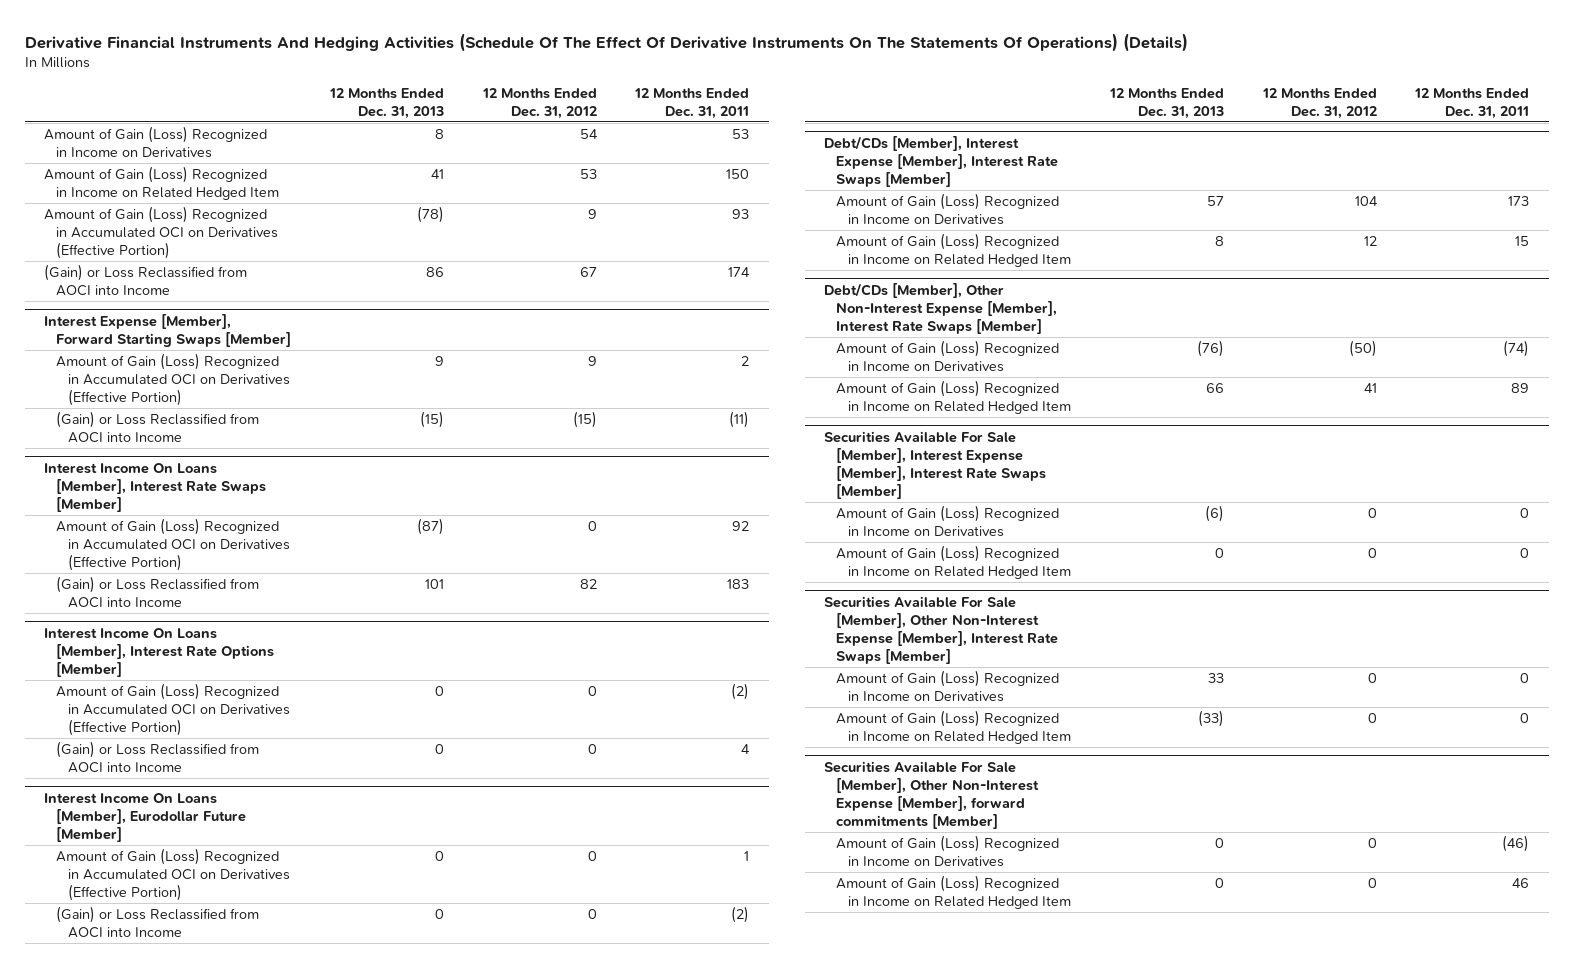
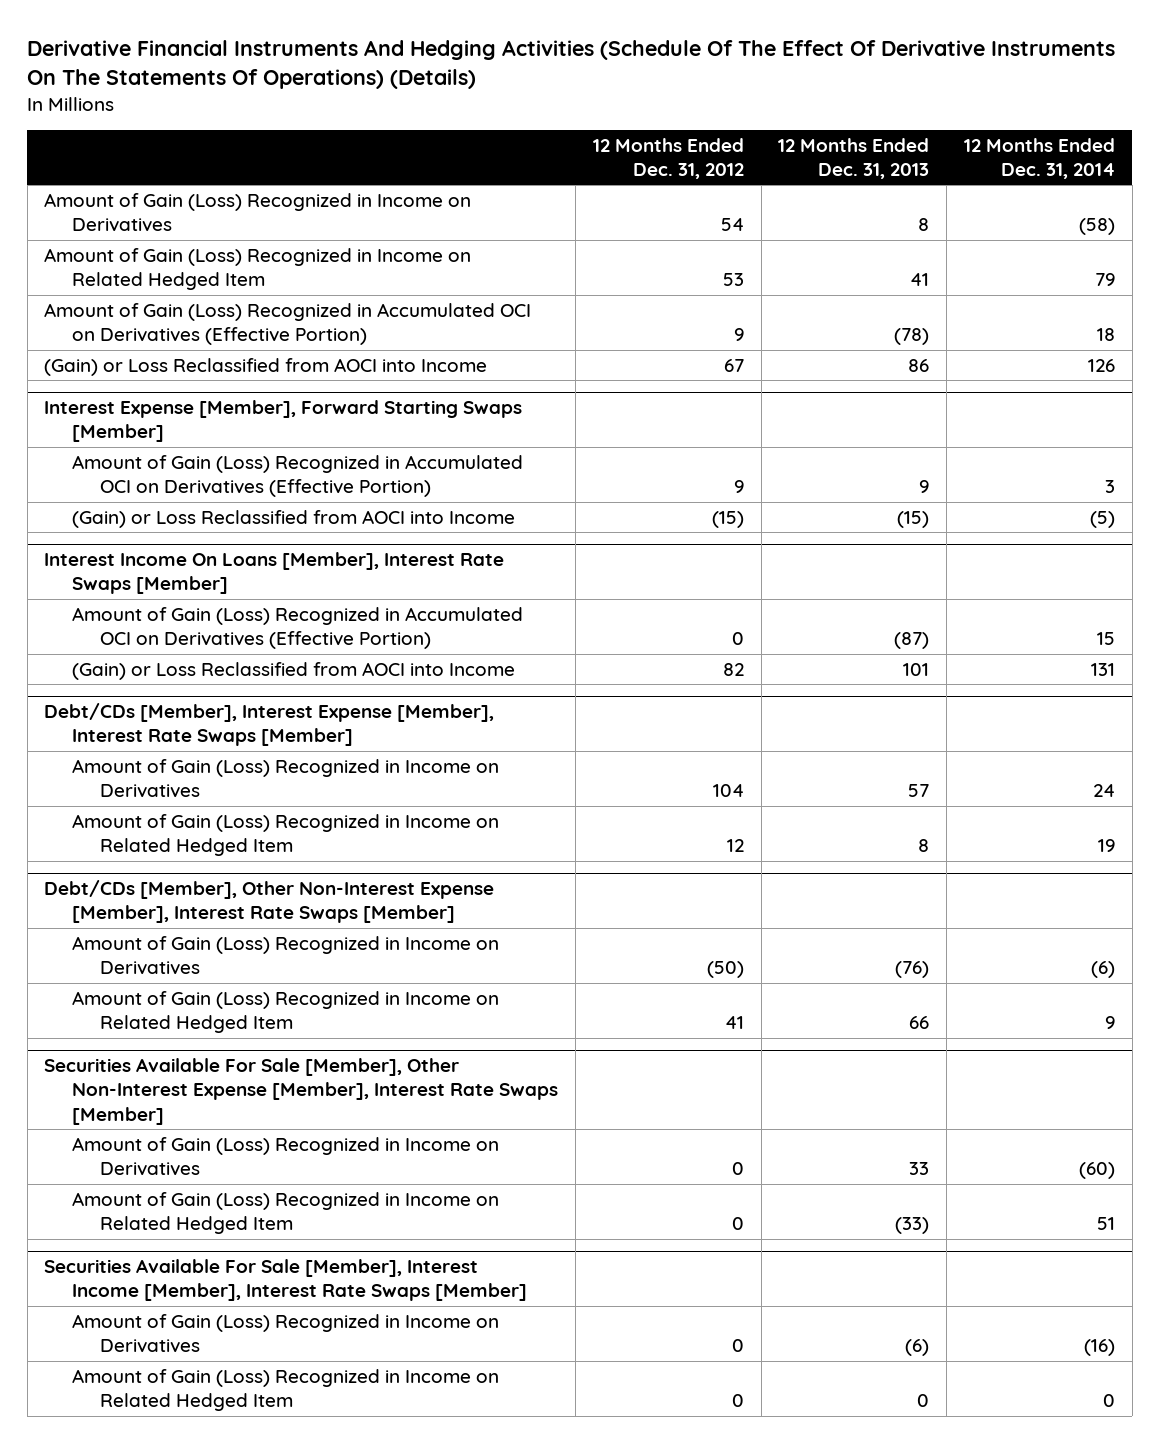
[634,87,750,119] 12 Months Ended Dec. 31, 2011 -> none
none -> [963,137,1115,179] 12 Months Ended Dec. 31, 2014
[44,627,275,677] Interest Income On Loans [Member], Interest Rate Options [Member] -> none
[56,682,291,736] Amount of Gain (Loss) Recognized in Accumulated OCI on Derivatives (Effective Portion) -> none
[56,740,260,773] (Gain) or Loss Reclassified from AOCI into Income -> none
[44,792,247,842] Interest Income On Loans [Member], Eurodollar Future [Member] -> none
[56,847,291,901] Amount of Gain (Loss) Recognized in Accumulated OCI on Derivatives (Effective Portion) -> none
[56,905,260,938] (Gain) or Loss Reclassified from AOCI into Income -> none
[824,430,1047,499] Securities Available For Sale [Member], Interest Expense [Member], Interest Rate Swaps [Member] -> none
[836,504,1060,537] Amount of Gain (Loss) Recognized in Income on Derivatives -> none
[836,544,1072,579] Amount of Gain (Loss) Recognized in Income on Related Hedged Item -> none
[824,760,1040,829] Securities Available For Sale [Member], Other Non-Interest Expense [Member], forward commitments [Member] -> none
none -> [44,1259,528,1302] Securities Available For Sale [Member], Interest Income [Member], Interest Rate Swaps [Member]
[1215,837,1225,848] 0 -> [905,1339,930,1357] (6)

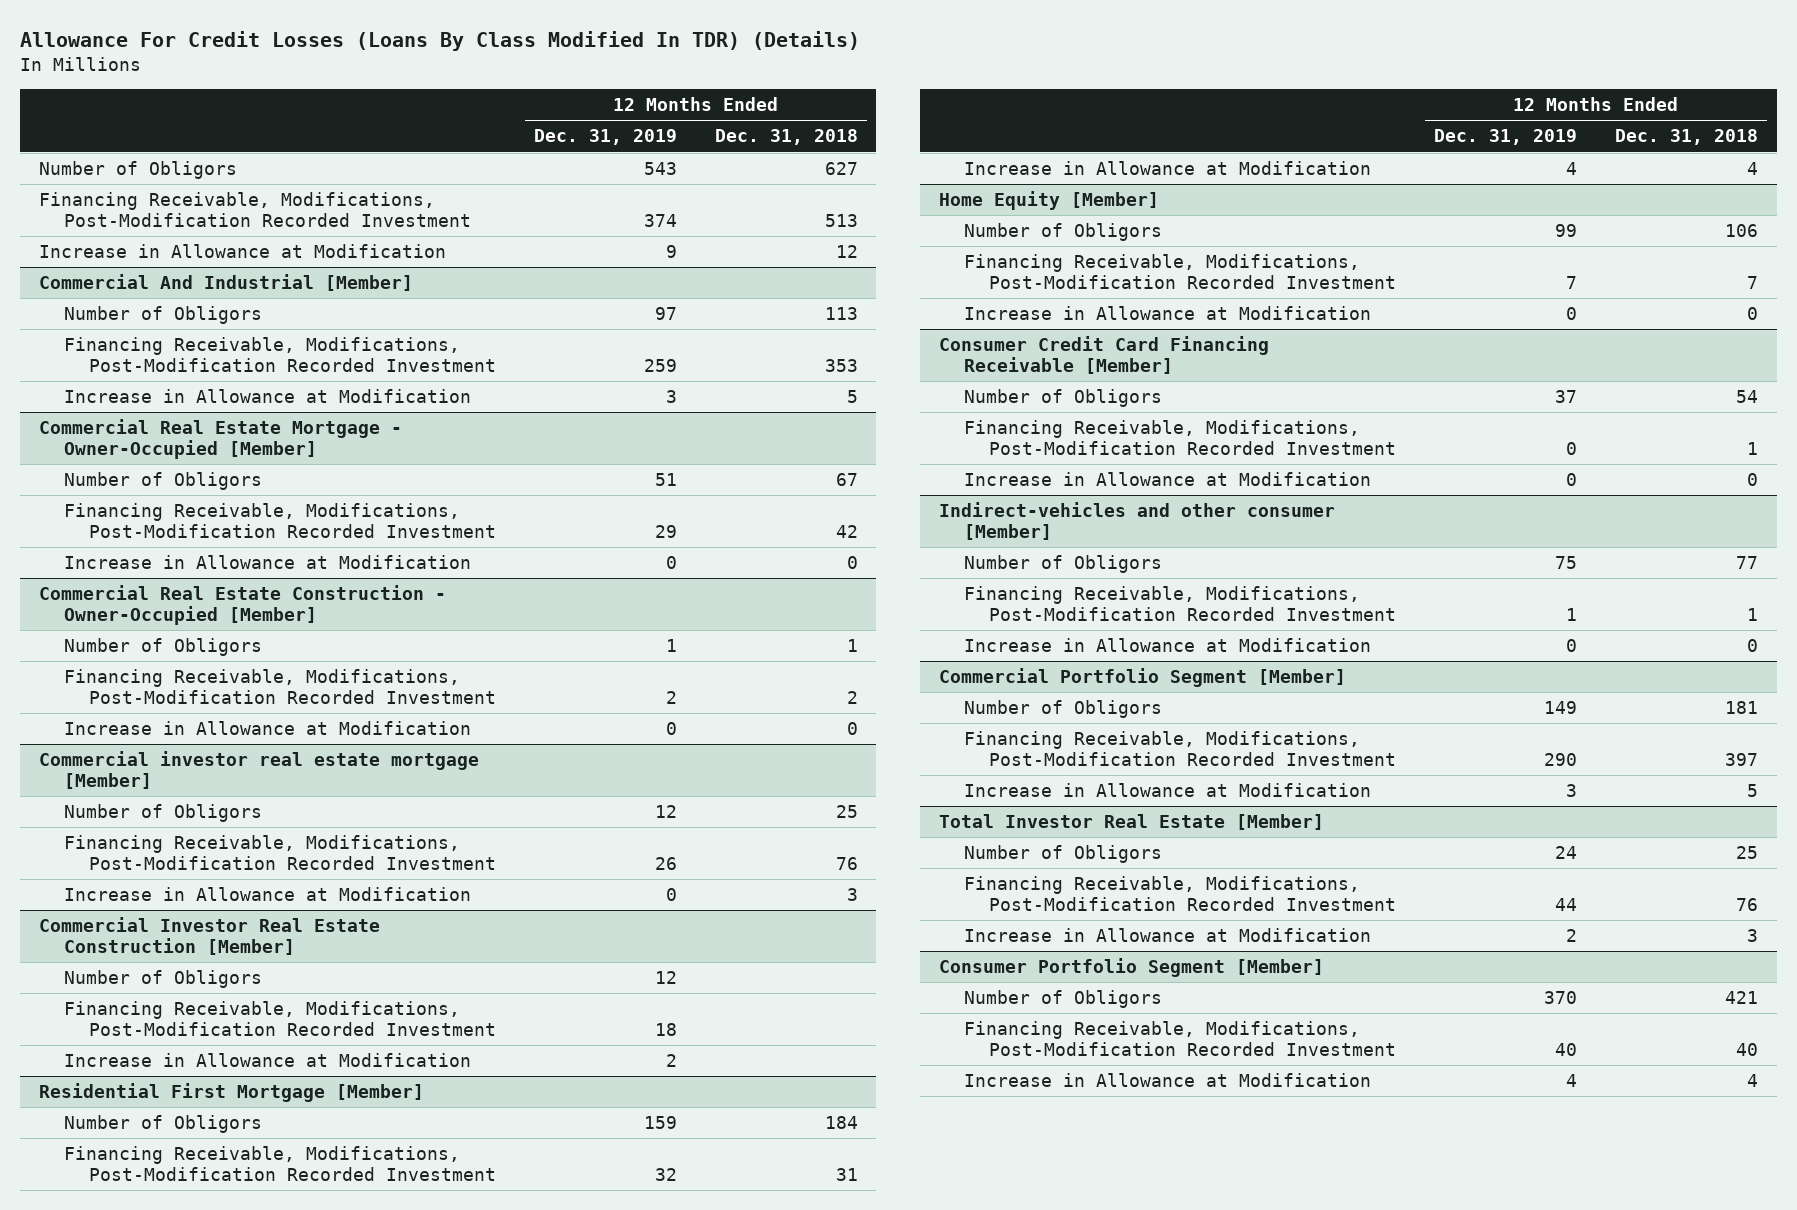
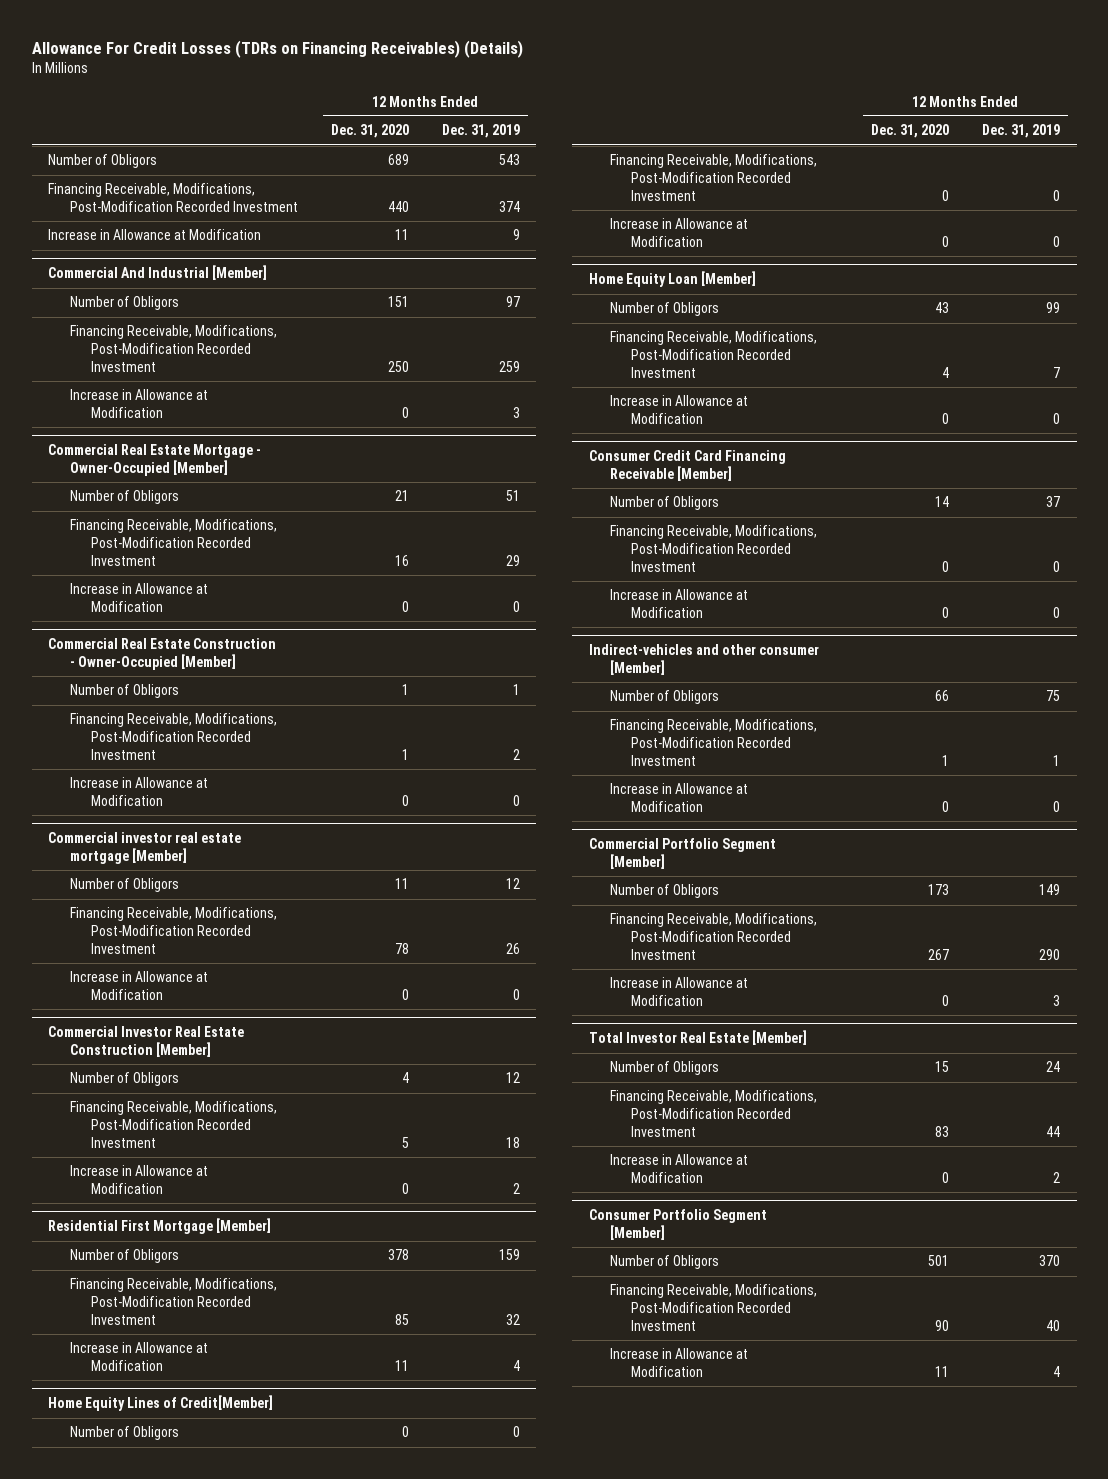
[20,31,861,52] Allowance For Credit Losses (Loans By Class Modified In TDR) (Details) -> [31,39,523,58] Allowance For Credit Losses (TDRs on Financing Receivables) (Details)
[714,129,858,146] Dec. 31, 2018 -> none
none -> [330,124,409,139] Dec. 31, 2020
[939,191,1160,211] Home Equity [Member] -> [48,1395,274,1412] Home Equity Lines of Credit[Member]
none -> [69,1426,179,1441] Number of Obligors
none -> [609,154,817,201] Financing Receivable, Modifications, Post-Modification Recorded Investment
none -> [609,218,748,248] Increase in Allowance at Modification
none -> [588,271,756,288] Home Equity Loan [Member]

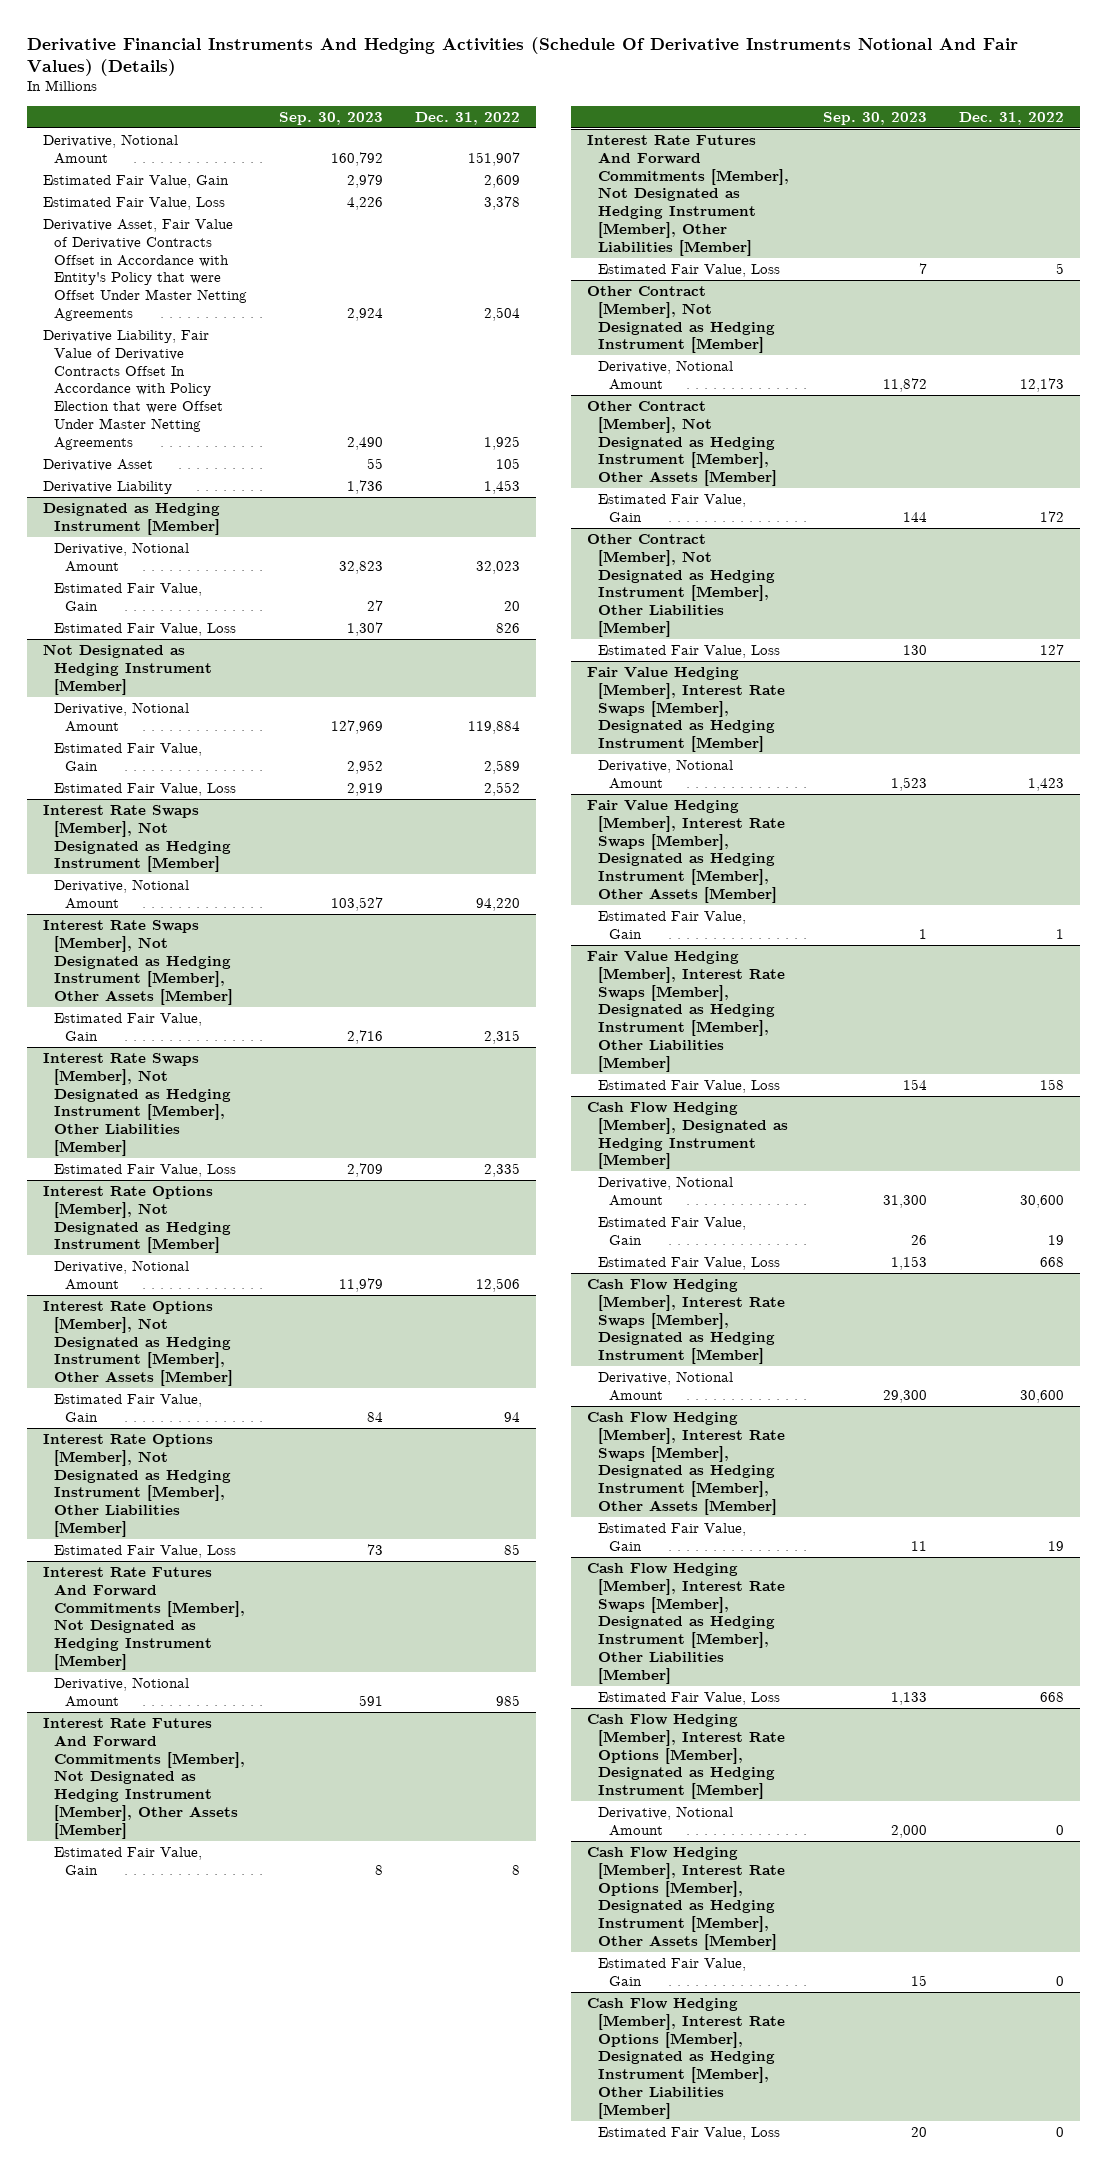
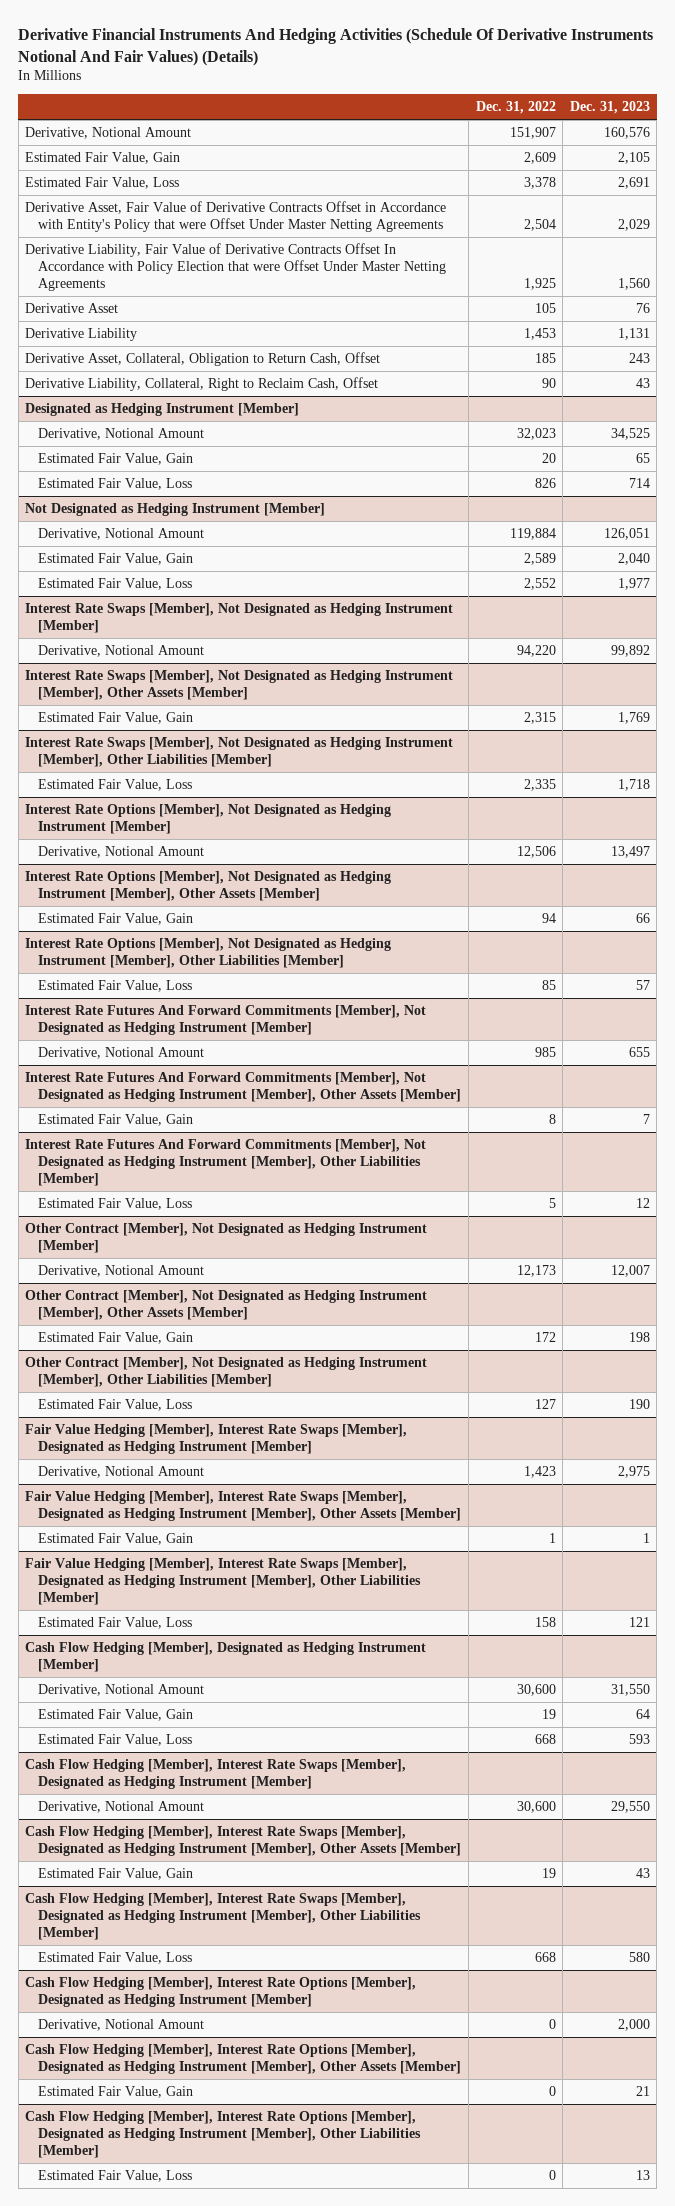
[278,111,383,125] Sep. 30, 2023 -> none
none -> [569,101,650,115] Dec. 31, 2023
none -> [25,351,381,366] Derivative Asset, Collateral, Obligation to Return Cash, Offset
none -> [25,376,379,391] Derivative Liability, Collateral, Right to Reclaim Cash, Offset

